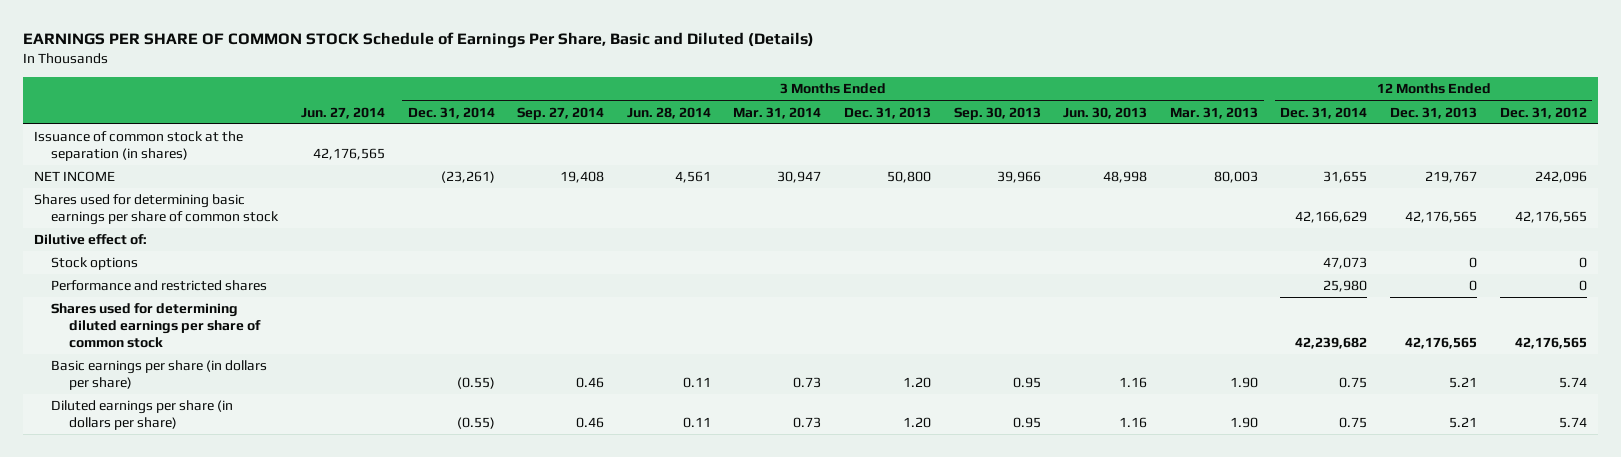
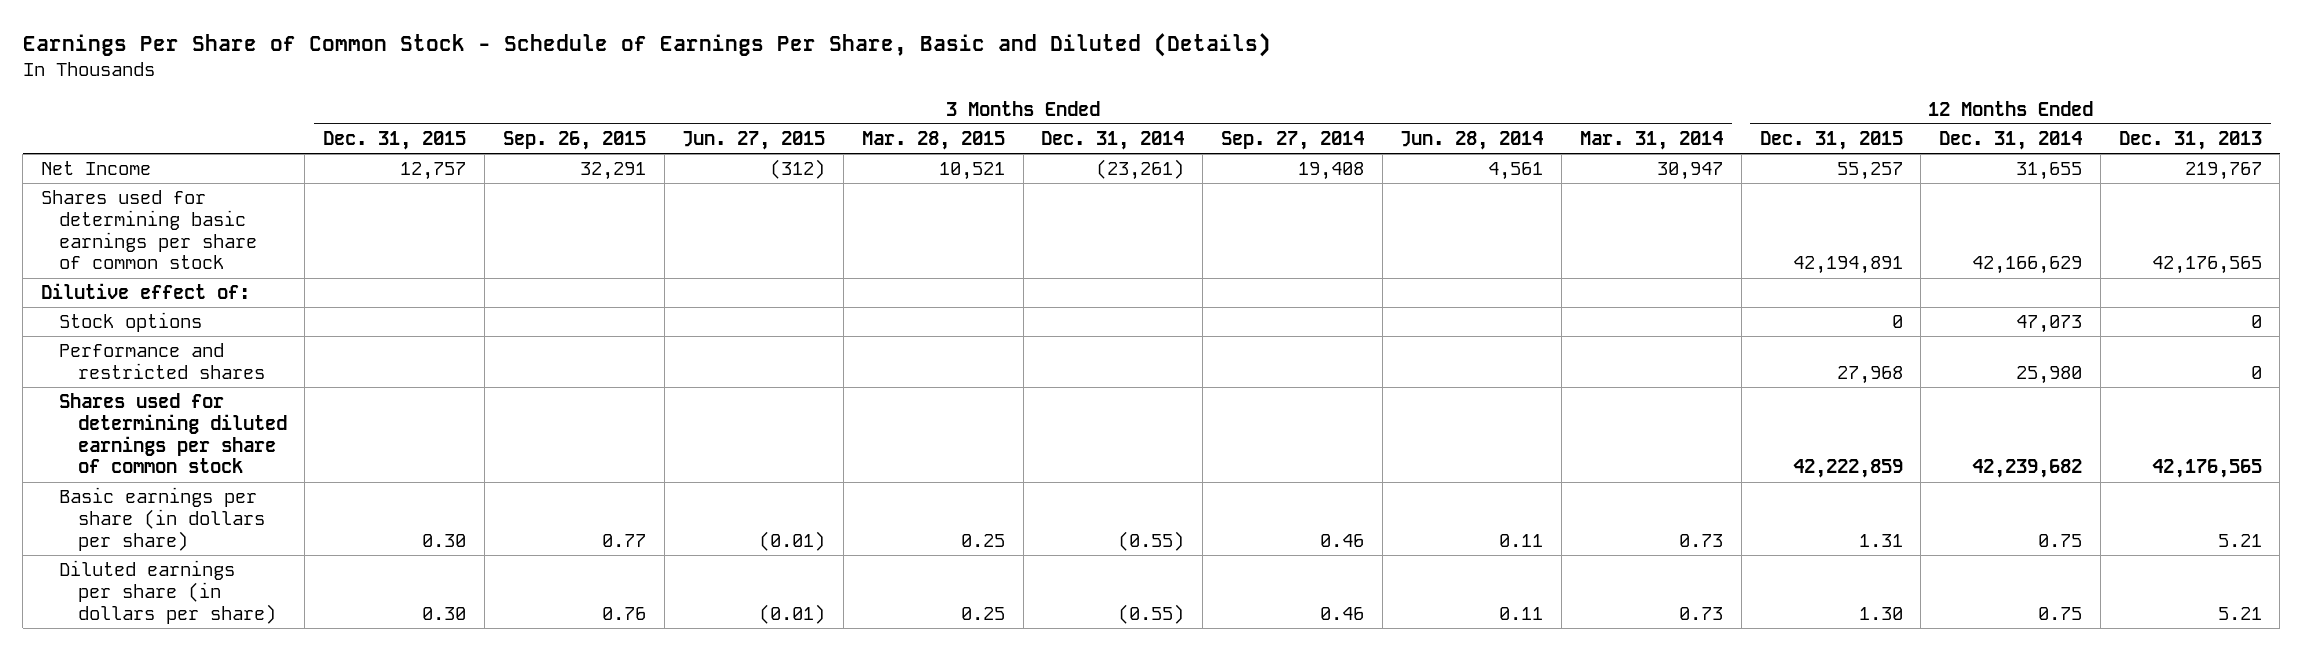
[22,32,814,49] EARNINGS PER SHARE OF COMMON STOCK Schedule of Earnings Per Share, Basic and Diluted (Details) -> [22,33,1271,58] Earnings Per Share of Common Stock - Schedule of Earnings Per Share, Basic and Diluted (Details)
[300,106,385,119] Jun. 27, 2014 -> none
[844,106,932,119] Dec. 31, 2013 -> none
[953,106,1041,120] Sep. 30, 2013 -> none
[1063,106,1148,119] Jun. 30, 2013 -> none
[1169,106,1258,119] Mar. 31, 2013 -> none
[1499,106,1587,119] Dec. 31, 2012 -> none
none -> [323,130,467,150] Dec. 31, 2015
none -> [502,130,646,150] Sep. 26, 2015
none -> [682,130,826,150] Jun. 27, 2015
none -> [861,130,1005,150] Mar. 28, 2015
none -> [1759,130,1903,150] Dec. 31, 2015
[34,131,244,161] Issuance of common stock at the separation (in shares) -> none
[34,171,116,183] NET INCOME -> [40,161,151,176] Net Income

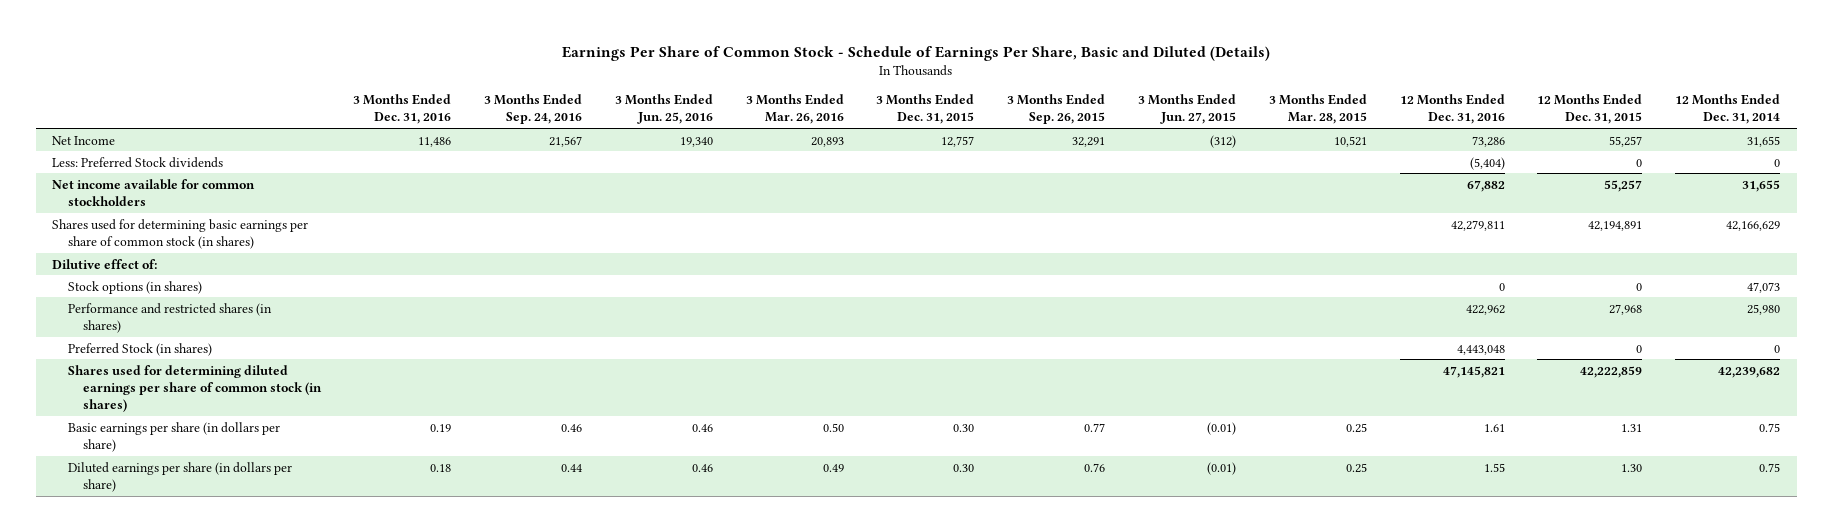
[1041,130,1185,150] Dec. 31, 2014 -> none
[1220,130,1364,150] Sep. 27, 2014 -> none
[1400,130,1544,150] Jun. 28, 2014 -> none
[1580,130,1724,150] Mar. 31, 2014 -> none
[2118,130,2262,150] Dec. 31, 2013 -> none
none -> [353,94,452,125] 3 Months Ended Dec. 31, 2016
none -> [484,94,583,125] 3 Months Ended Sep. 24, 2016
none -> [614,94,713,125] 3 Months Ended Jun. 25, 2016
none -> [745,94,844,125] 3 Months Ended Mar. 26, 2016
none -> [1399,94,1505,125] 12 Months Ended Dec. 31, 2016
none -> [52,156,224,168] Less: Preferred Stock dividends
none -> [52,178,256,206] Net income available for common stockholders
[40,190,258,270] Shares used for determining basic earnings per share of common stock -> [52,218,309,249] Shares used for determining basic earnings per share of common stock (in shares)
[59,312,203,333] Stock options -> [67,280,202,294] Stock options (in shares)
[59,343,265,379] Performance and restricted shares -> [67,302,272,333] Performance and restricted shares (in shares)
none -> [67,342,212,356] Preferred Stock (in shares)
[59,393,287,474] Shares used for determining diluted earnings per share of common stock -> [67,364,322,413] Shares used for determining diluted earnings per share of common stock (in shares)

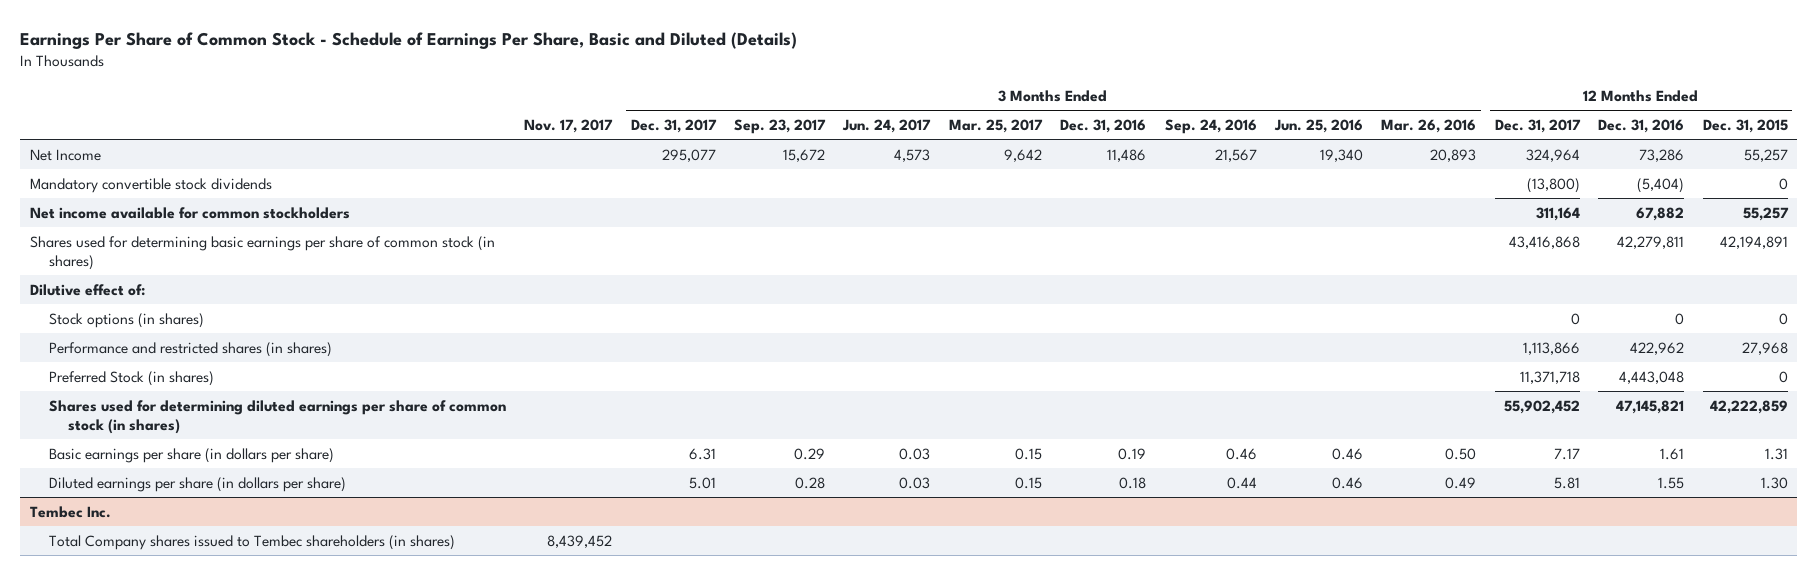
[876,94,975,125] 3 Months Ended Dec. 31, 2015 -> none
[1007,94,1106,125] 3 Months Ended Sep. 26, 2015 -> none
[1138,94,1237,125] 3 Months Ended Jun. 27, 2015 -> none
[1268,94,1367,125] 3 Months Ended Mar. 28, 2015 -> none
[1675,94,1781,125] 12 Months Ended Dec. 31, 2014 -> none
none -> [524,119,614,134] Nov. 17, 2017
none -> [630,119,717,134] Dec. 31, 2017
none -> [733,119,826,135] Sep. 23, 2017
none -> [842,119,932,134] Jun. 24, 2017
none -> [948,119,1043,134] Mar. 25, 2017
none -> [1494,119,1581,134] Dec. 31, 2017
[52,156,224,168] Less: Preferred Stock dividends -> [29,177,272,193] Mandatory convertible stock dividends
none -> [29,505,111,518] Tembec Inc.
none -> [48,534,455,550] Total Company shares issued to Tembec shareholders (in shares)

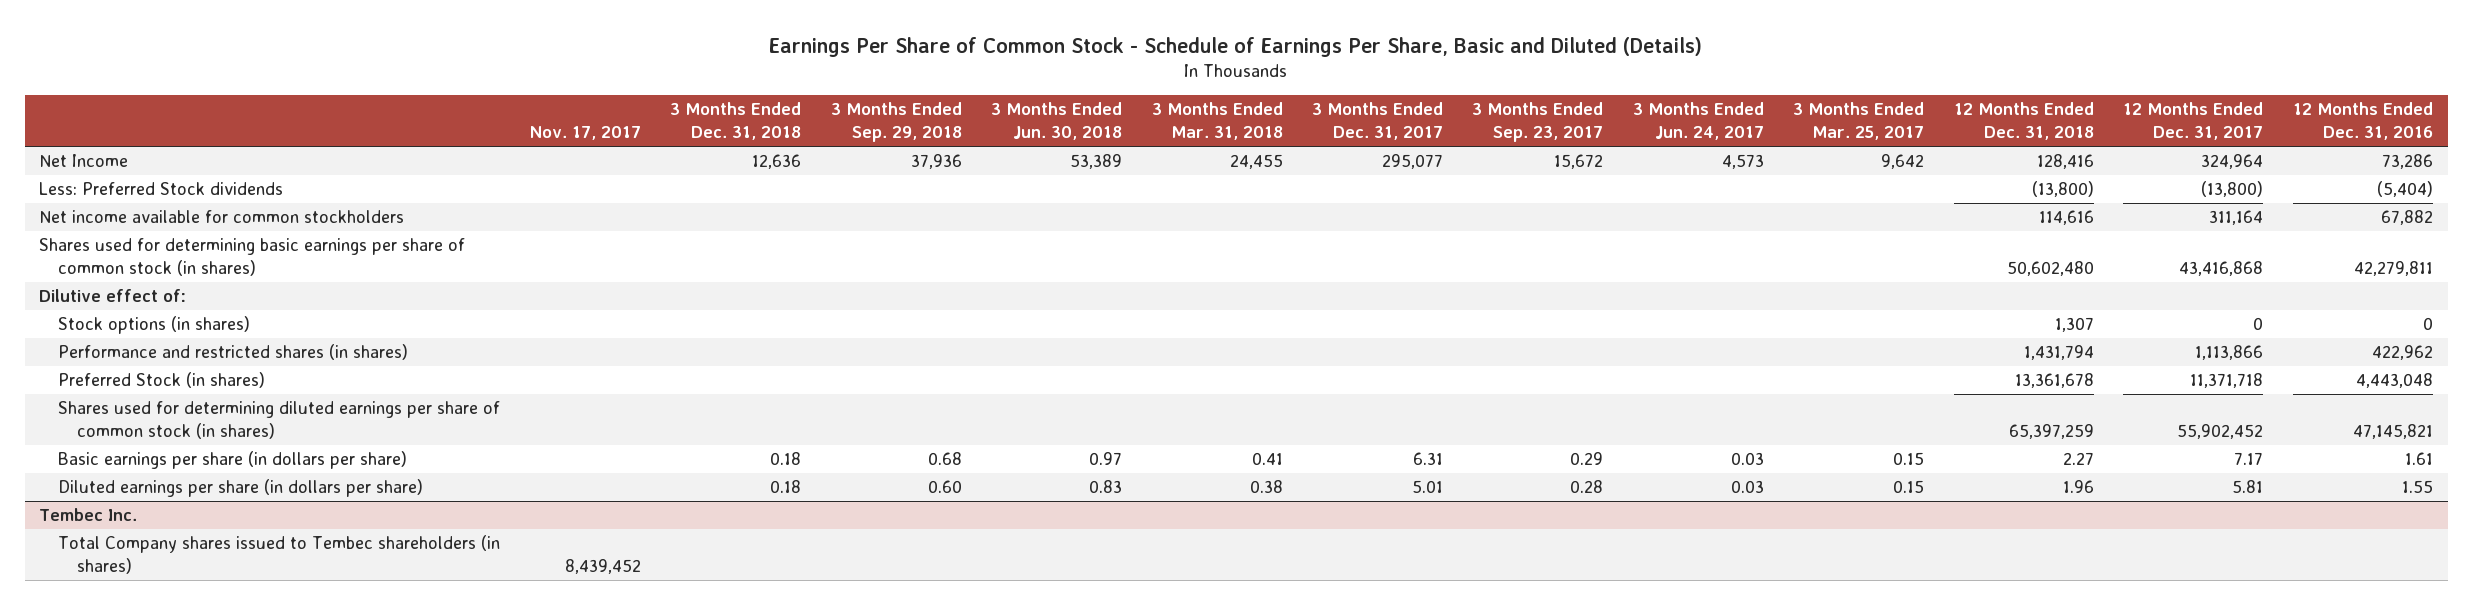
[1060,119,1147,134] Dec. 31, 2016 -> none
[1164,119,1257,135] Sep. 24, 2016 -> none
[1273,119,1363,134] Jun. 25, 2016 -> none
[1381,119,1477,134] Mar. 26, 2016 -> none
[1702,119,1788,134] Dec. 31, 2015 -> none
none -> [670,102,802,141] 3 Months Ended Dec. 31, 2018
none -> [830,102,962,143] 3 Months Ended Sep. 29, 2018
none -> [991,102,1123,141] 3 Months Ended Jun. 30, 2018
none -> [1151,102,1283,141] 3 Months Ended Mar. 31, 2018
none -> [1953,102,2094,141] 12 Months Ended Dec. 31, 2018
[29,177,272,193] Mandatory convertible stock dividends -> [39,182,284,196] Less: Preferred Stock dividends

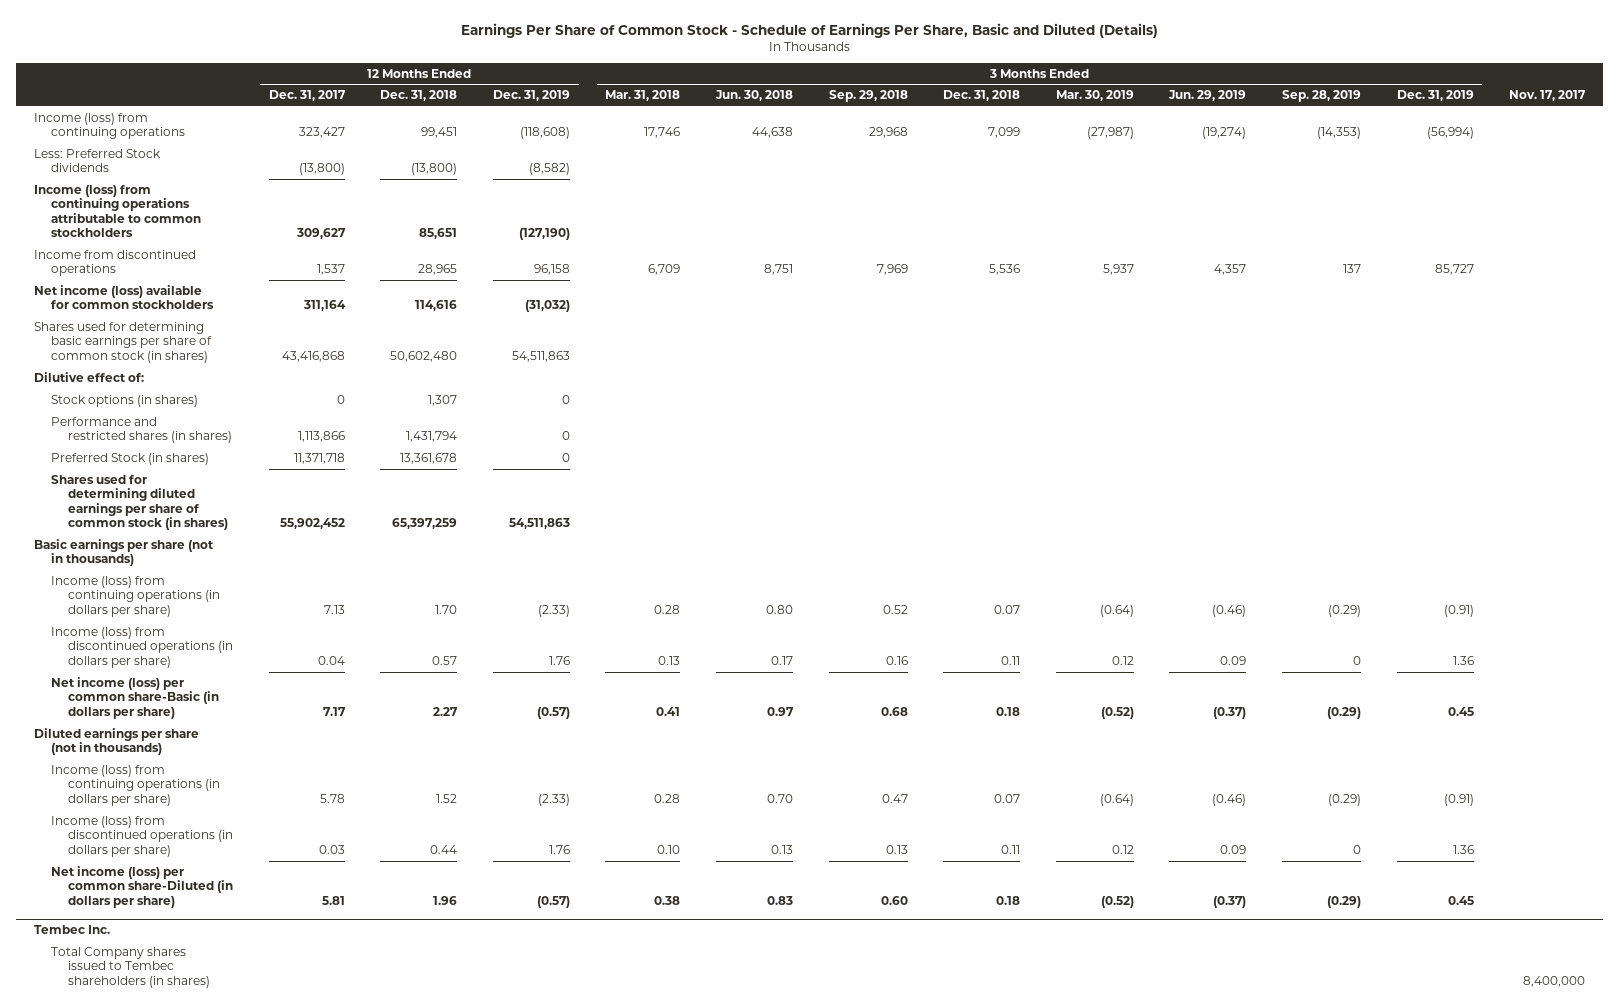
[1311,102,1443,141] 3 Months Ended Dec. 31, 2017 -> none
[1472,102,1604,143] 3 Months Ended Sep. 23, 2017 -> none
[1632,102,1764,141] 3 Months Ended Jun. 24, 2017 -> none
[1793,102,1925,141] 3 Months Ended Mar. 25, 2017 -> none
[2292,102,2433,141] 12 Months Ended Dec. 31, 2016 -> none
none -> [492,90,570,102] Dec. 31, 2019
none -> [1055,90,1134,102] Mar. 30, 2019
none -> [1168,90,1247,102] Jun. 29, 2019
none -> [1281,90,1361,103] Sep. 28, 2019
none -> [1396,90,1474,102] Dec. 31, 2019
[39,154,129,168] Net Income -> none
none -> [34,112,186,140] Income (loss) from continuing operations
none -> [34,184,202,238] Income (loss) from continuing operations attributable to common stockholders
none -> [34,249,197,277] Income from discontinued operations
[39,210,405,224] Net income available for common stockholders -> [34,284,215,310] Net income (loss) available for common stockholders
none -> [34,538,215,567] Basic earnings per share (not in thousands)
none -> [51,575,221,617] Income (loss) from continuing operations (in dollars per share)
none -> [51,626,234,668] Income (loss) from discontinued operations (in dollars per share)
[58,451,408,470] Basic earnings per share (in dollars per share) -> [51,676,220,719] Net income (loss) per common share-Basic (in dollars per share)
none -> [34,727,200,756] Diluted earnings per share (not in thousands)
none -> [51,764,221,806] Income (loss) from continuing operations (in dollars per share)
none -> [51,815,234,857] Income (loss) from discontinued operations (in dollars per share)
[58,479,424,498] Diluted earnings per share (in dollars per share) -> [51,865,234,908] Net income (loss) per common share-Diluted (in dollars per share)
[564,559,641,575] 8,439,452 -> [1523,975,1586,987] 8,400,000

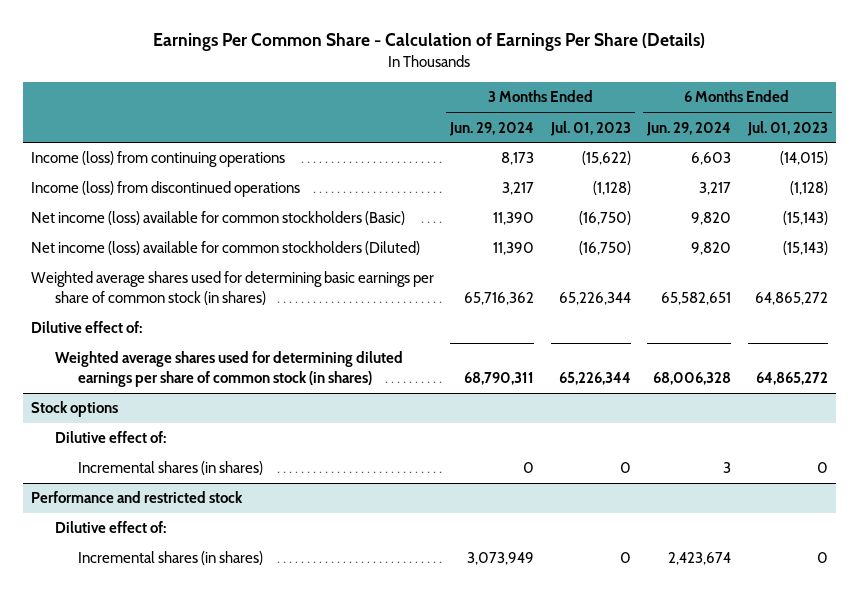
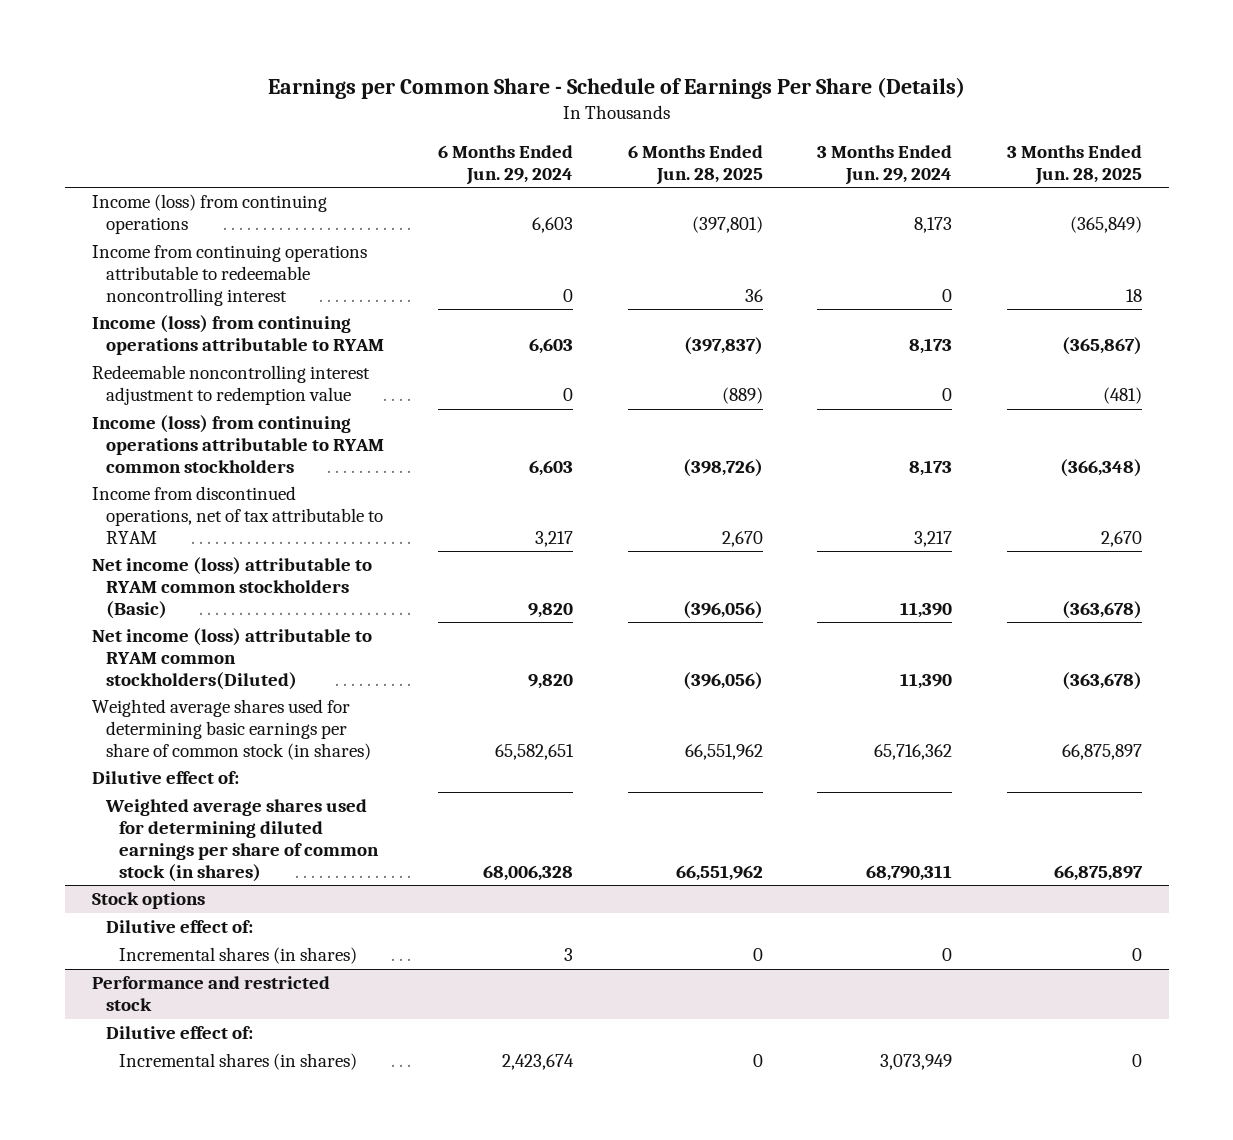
[153,33,706,52] Earnings Per Common Share - Calculation of Earnings Per Share (Details) -> [267,76,965,99] Earnings per Common Share - Schedule of Earnings Per Share (Details)
[549,120,631,136] Jul. 01, 2023 -> none
[746,120,828,136] Jul. 01, 2023 -> none
none -> [627,145,763,185] 6 Months Ended Jun. 28, 2025
none -> [1006,145,1142,185] 3 Months Ended Jun. 28, 2025
none -> [91,245,367,306] Income from continuing operations attributable to redeemable noncontrolling interest
none -> [91,315,384,356] Income (loss) from continuing operations attributable to RYAM
none -> [91,365,370,406] Redeemable noncontrolling interest adjustment to redemption value
none -> [91,415,384,473] Income (loss) from continuing operations attributable to RYAM common stockholders
[30,181,300,198] Income (loss) from discontinued operations -> [91,486,383,544] Income from discontinued operations, net of tax attributable to RYAM
[30,211,405,226] Net income (loss) available for common stockholders (Basic) -> [91,557,372,619] Net income (loss) attributable to RYAM common stockholders (Basic)
[30,241,420,256] Net income (loss) available for common stockholders (Diluted) -> [91,628,372,690] Net income (loss) attributable to RYAM common stockholders(Diluted)

